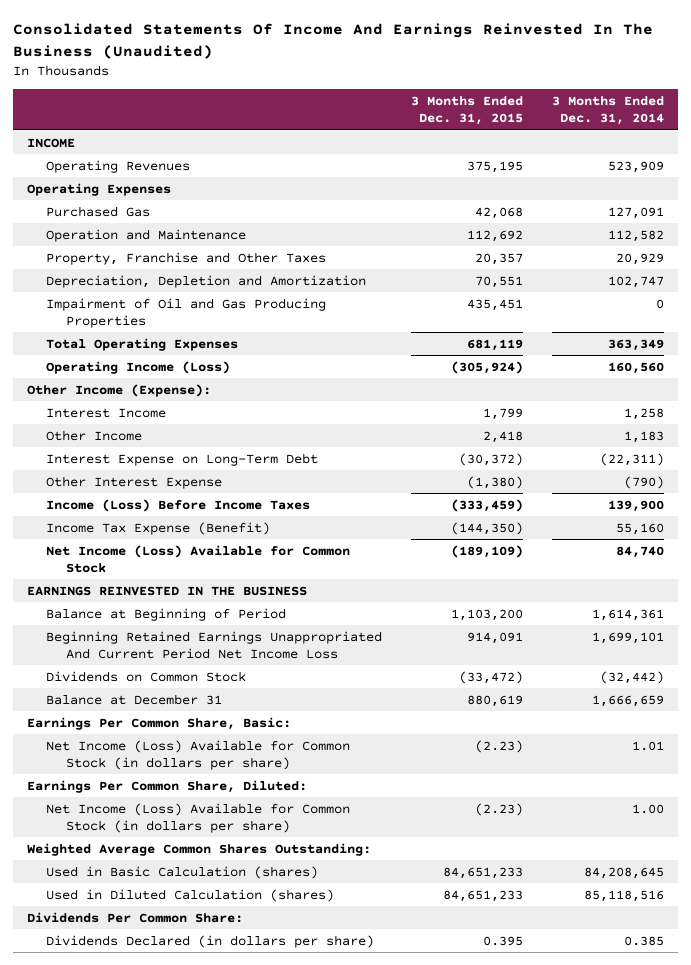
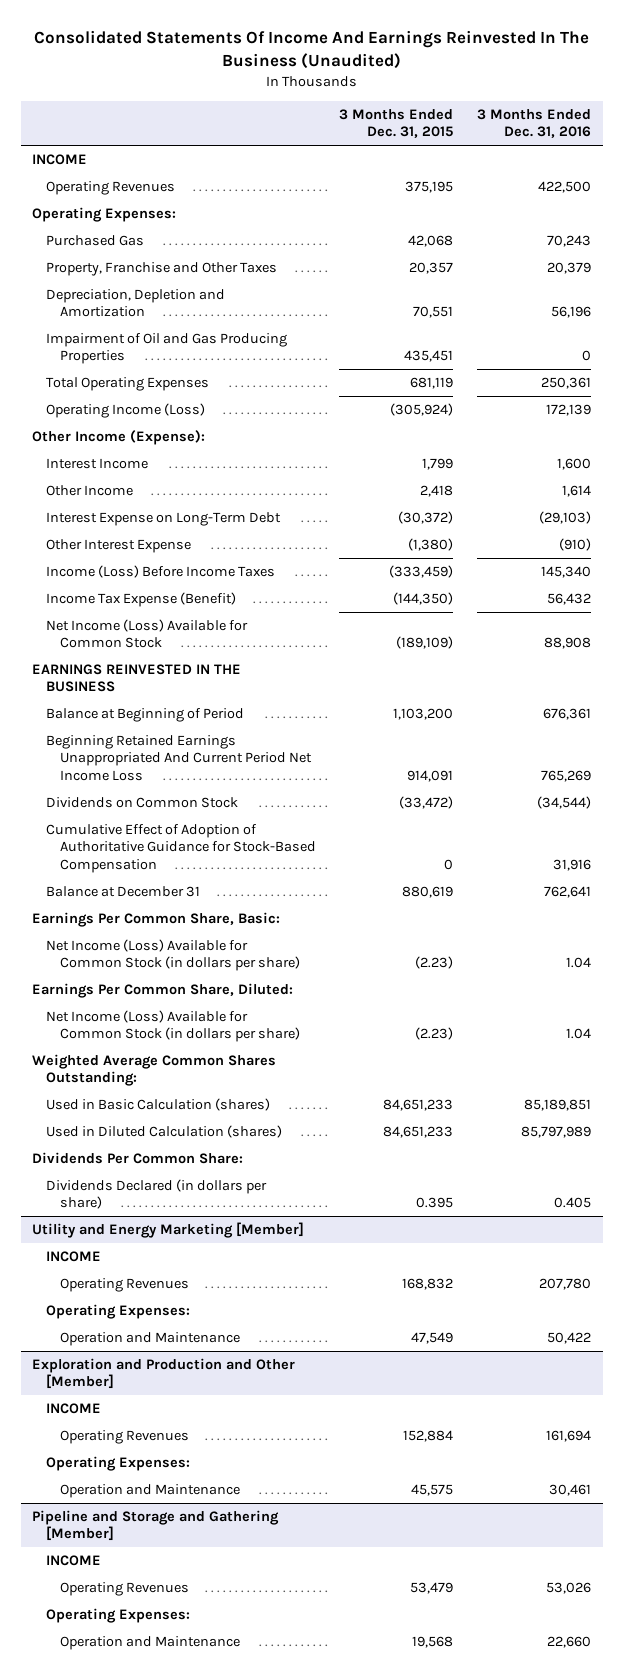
[551,96,664,126] 3 Months Ended Dec. 31, 2014 -> none
none -> [476,108,591,139] 3 Months Ended Dec. 31, 2016
[26,182,171,196] Operating Expenses -> [32,207,177,223] Operating Expenses:
[46,228,247,242] Operation and Maintenance -> none
none -> [46,824,316,873] Cumulative Effect of Adoption of Authoritative Guidance for Stock-Based Compensation
none -> [32,1222,305,1239] Utility and Energy Marketing [Member]
none -> [46,1251,102,1263] INCOME
none -> [59,1278,189,1293] Operating Revenues
none -> [46,1304,191,1320] Operating Expenses:
none -> [59,1332,240,1347] Operation and Maintenance
none -> [32,1358,296,1390] Exploration and Production and Other [Member]
none -> [46,1403,102,1415] INCOME
none -> [59,1430,189,1445] Operating Revenues
none -> [46,1456,191,1472] Operating Expenses:
none -> [59,1484,240,1499] Operation and Maintenance
none -> [32,1510,280,1542] Pipeline and Storage and Gathering [Member]
none -> [46,1555,102,1567] INCOME
none -> [59,1582,189,1597] Operating Revenues
none -> [46,1608,191,1624] Operating Expenses:
none -> [59,1636,240,1651] Operation and Maintenance

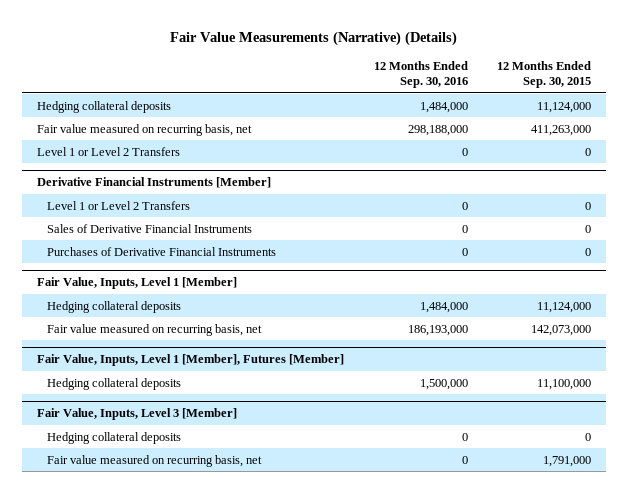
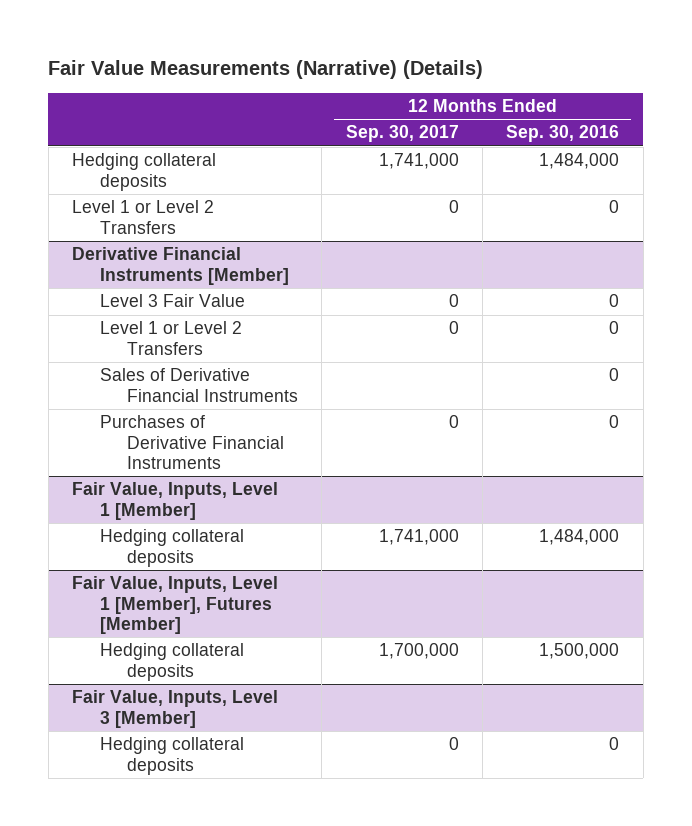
[497,60,592,89] 12 Months Ended Sep. 30, 2015 -> none
none -> [345,125,459,143] Sep. 30, 2017
[36,123,252,136] Fair value measured on recurring basis, net -> none
none -> [99,294,245,308] Level 3 Fair Value
[46,323,262,336] Fair value measured on recurring basis, net -> none
[46,454,262,467] Fair value measured on recurring basis, net -> none

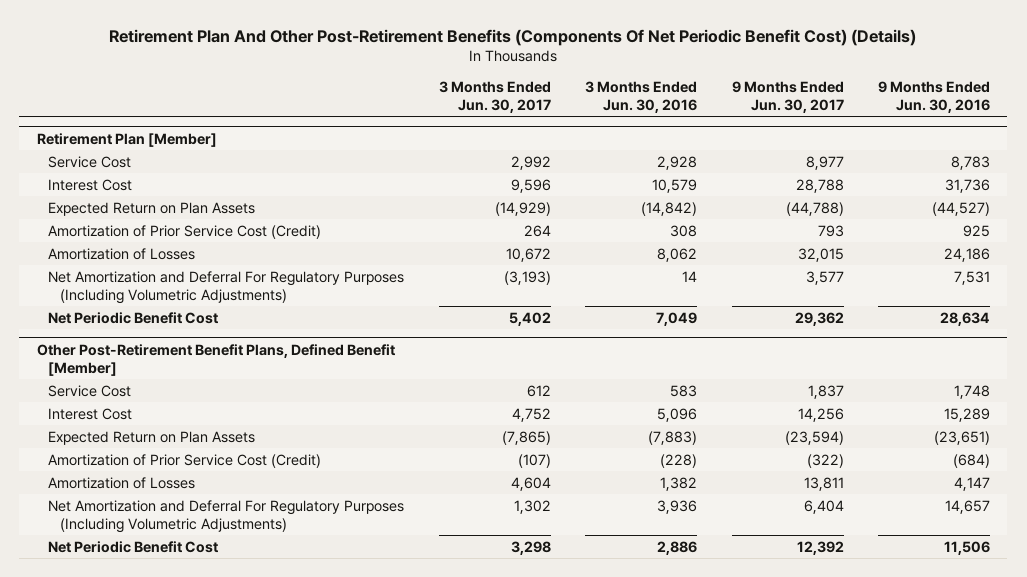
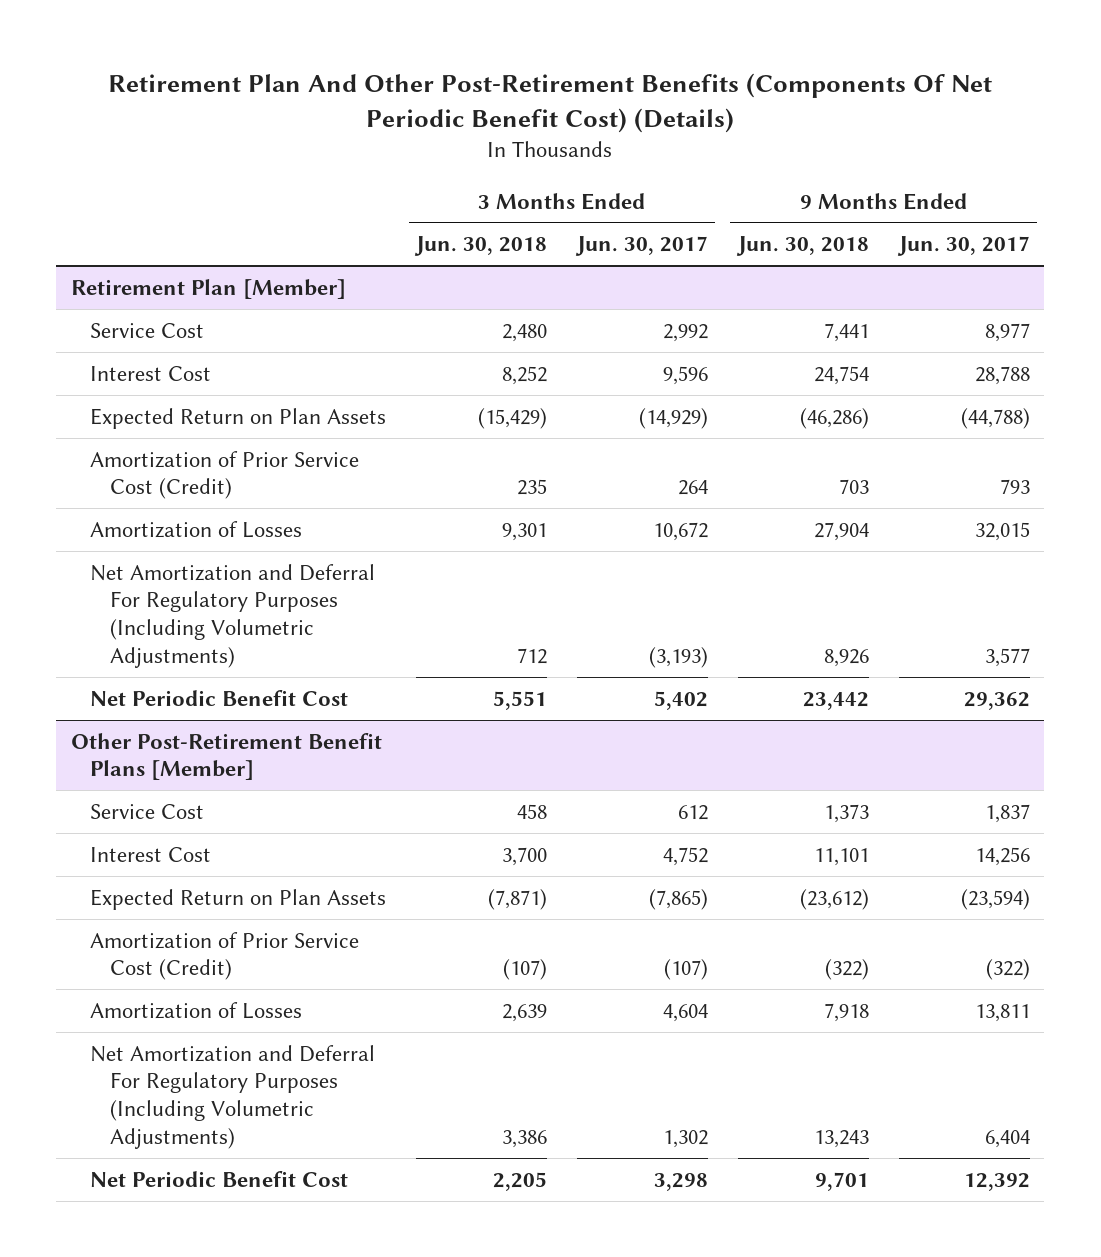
[585,81,698,114] 3 Months Ended Jun. 30, 2016 -> none
[878,81,991,114] 9 Months Ended Jun. 30, 2016 -> none
none -> [414,236,548,257] Jun. 30, 2018
none -> [735,236,869,257] Jun. 30, 2018
[36,343,395,376] Other Post-Retirement Benefit Plans, Defined Benefit [Member] -> [71,732,383,781] Other Post-Retirement Benefit Plans [Member]

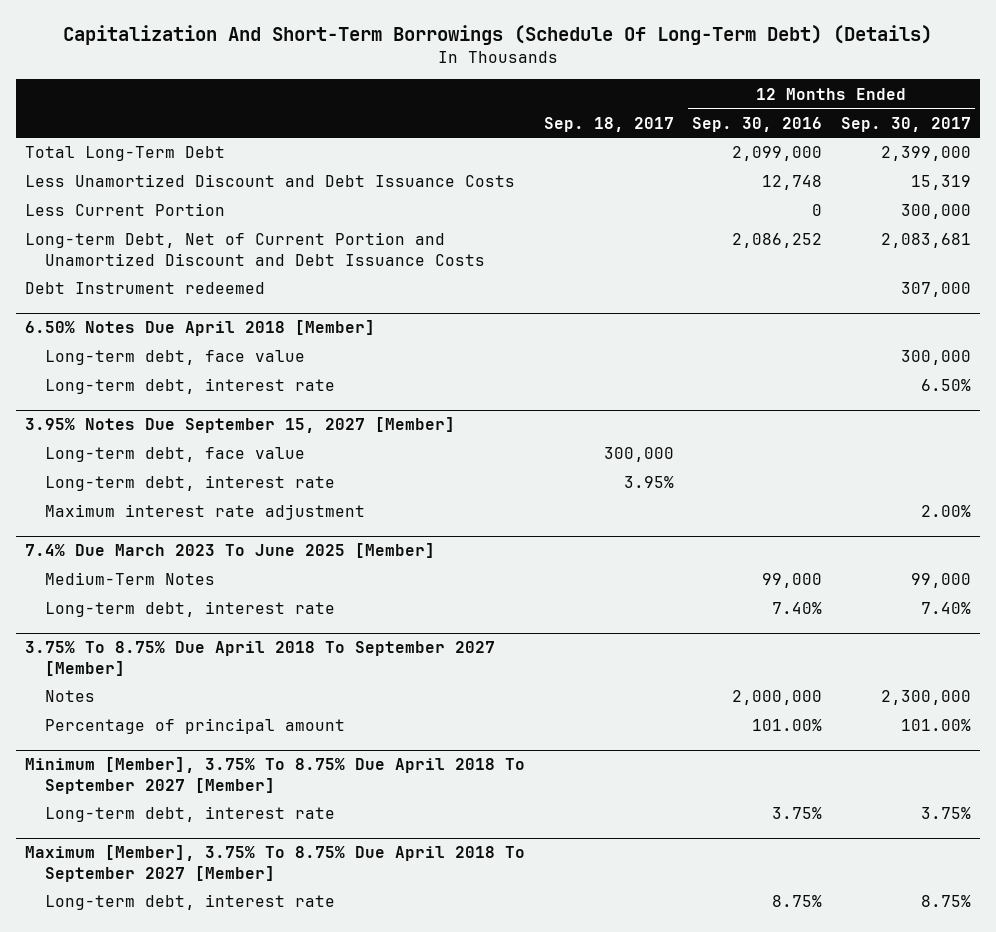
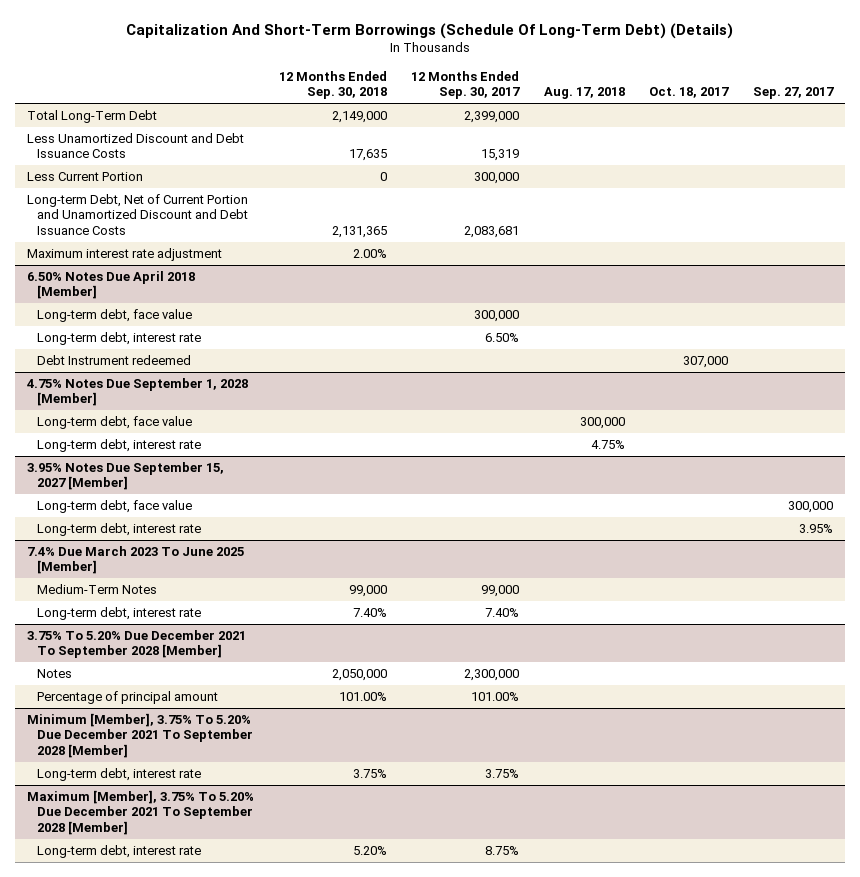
[543,116,674,132] Sep. 18, 2017 -> none
[692,116,823,132] Sep. 30, 2016 -> none
none -> [278,70,387,100] 12 Months Ended Sep. 30, 2018
none -> [543,87,625,100] Aug. 17, 2018
none -> [649,87,730,99] Oct. 18, 2017
none -> [752,87,834,100] Sep. 27, 2017
[25,282,266,295] Debt Instrument redeemed -> none
none -> [26,247,222,261] Maximum interest rate adjustment
none -> [36,354,191,365] Debt Instrument redeemed
none -> [26,377,248,407] 4.75% Notes Due September 1, 2028 [Member]
none -> [36,415,192,429] Long-term debt, face value
none -> [36,438,201,452] Long-term debt, interest rate
[44,504,365,521] Maximum interest rate adjustment -> none
[25,641,496,676] 3.75% To 8.75% Due April 2018 To September 2027 [Member] -> none
none -> [26,629,246,659] 3.75% To 5.20% Due December 2021 To September 2028 [Member]
[25,757,526,794] Minimum [Member], 3.75% To 8.75% Due April 2018 To September 2027 [Member] -> none
none -> [26,712,253,759] Minimum [Member], 3.75% To 5.20% Due December 2021 To September 2028 [Member]
[25,845,526,882] Maximum [Member], 3.75% To 8.75% Due April 2018 To September 2027 [Member] -> none
none -> [26,789,254,836] Maximum [Member], 3.75% To 5.20% Due December 2021 To September 2028 [Member]

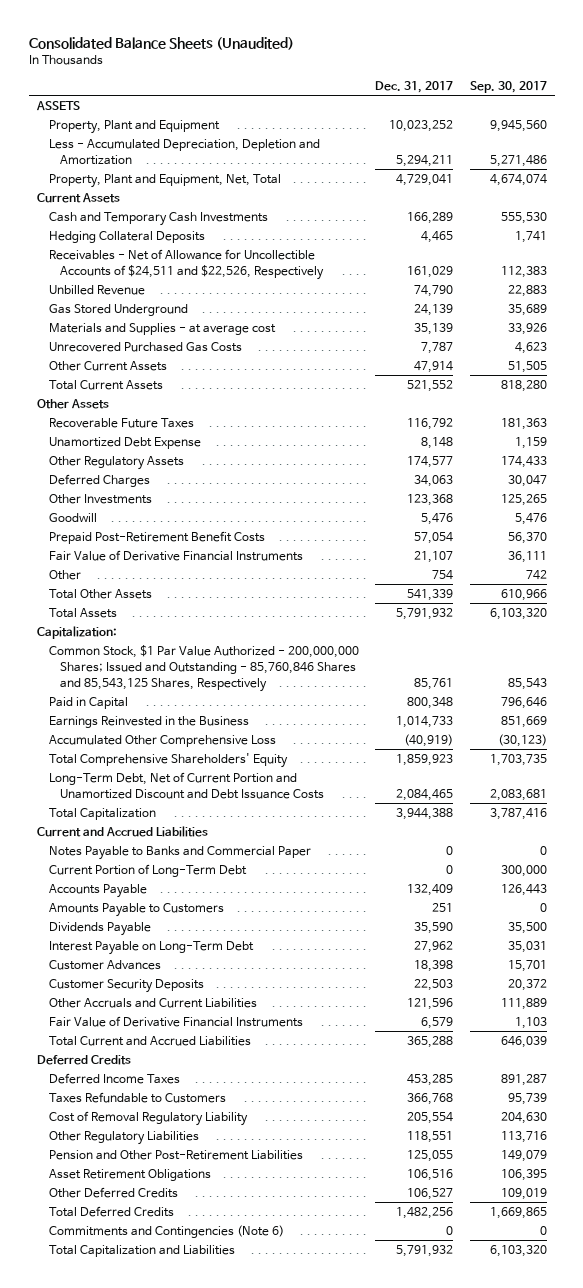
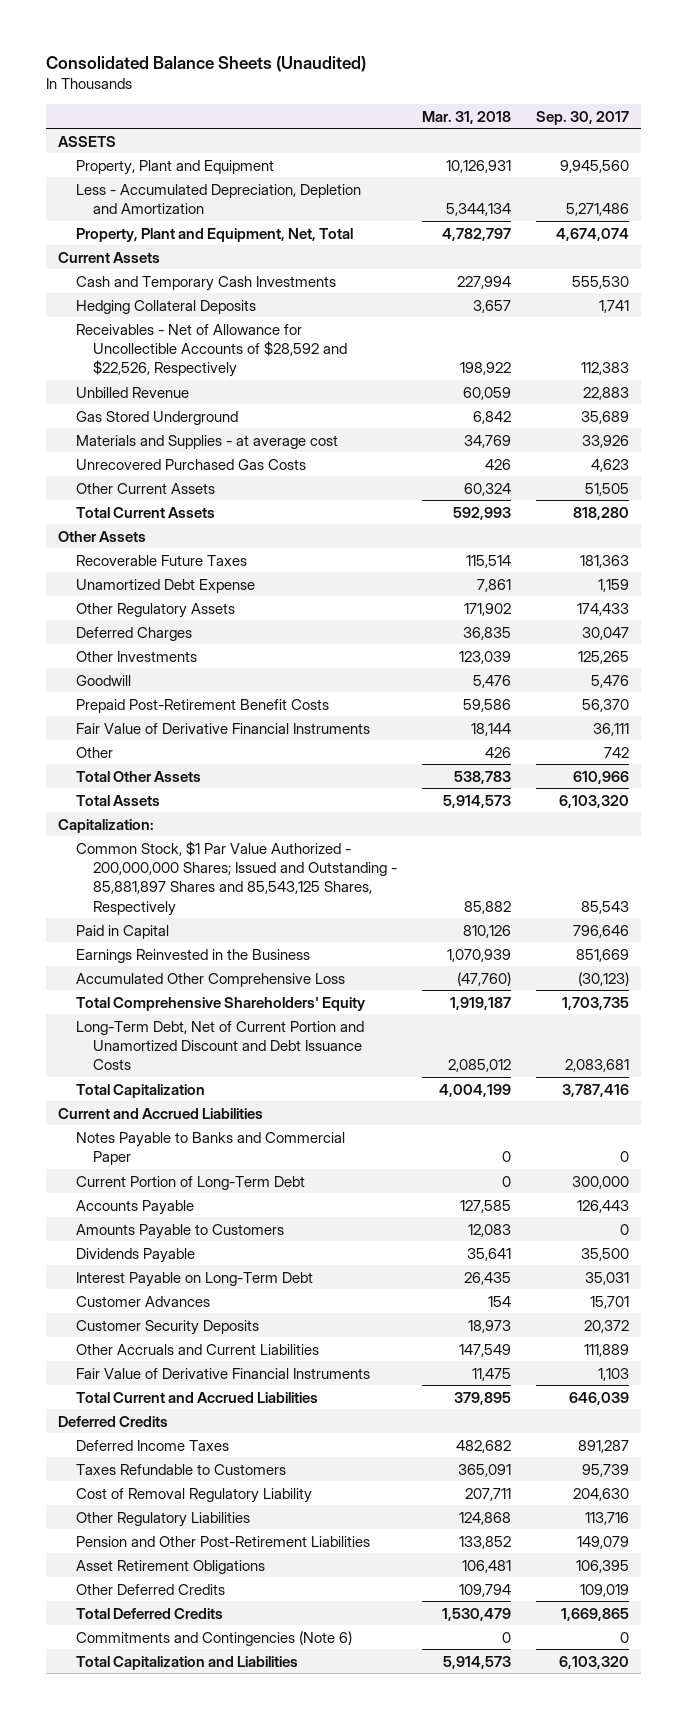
[375,81,454,94] Dec. 31, 2017 -> none
none -> [422,110,512,124] Mar. 31, 2018
[48,248,325,280] Receivables - Net of Allowance for Uncollectible Accounts of $24,511 and $22,526, Respectively -> [75,323,348,378] Receivables - Net of Allowance for Uncollectible Accounts of $28,592 and $22,526, Respectively
[48,644,359,692] Common Stock, $1 Par Value Authorized - 200,000,000 Shares; Issued and Outstanding - 85,760,846 Shares and 85,543,125 Shares, Respectively -> [75,840,398,916] Common Stock, $1 Par Value Authorized - 200,000,000 Shares; Issued and Outstanding - 85,881,897 Shares and 85,543,125 Shares, Respectively

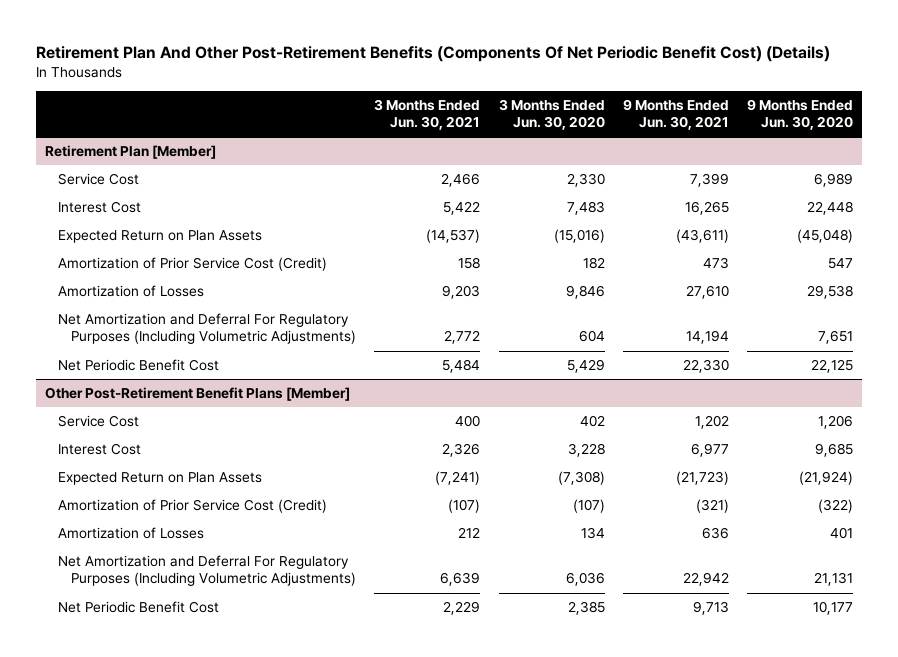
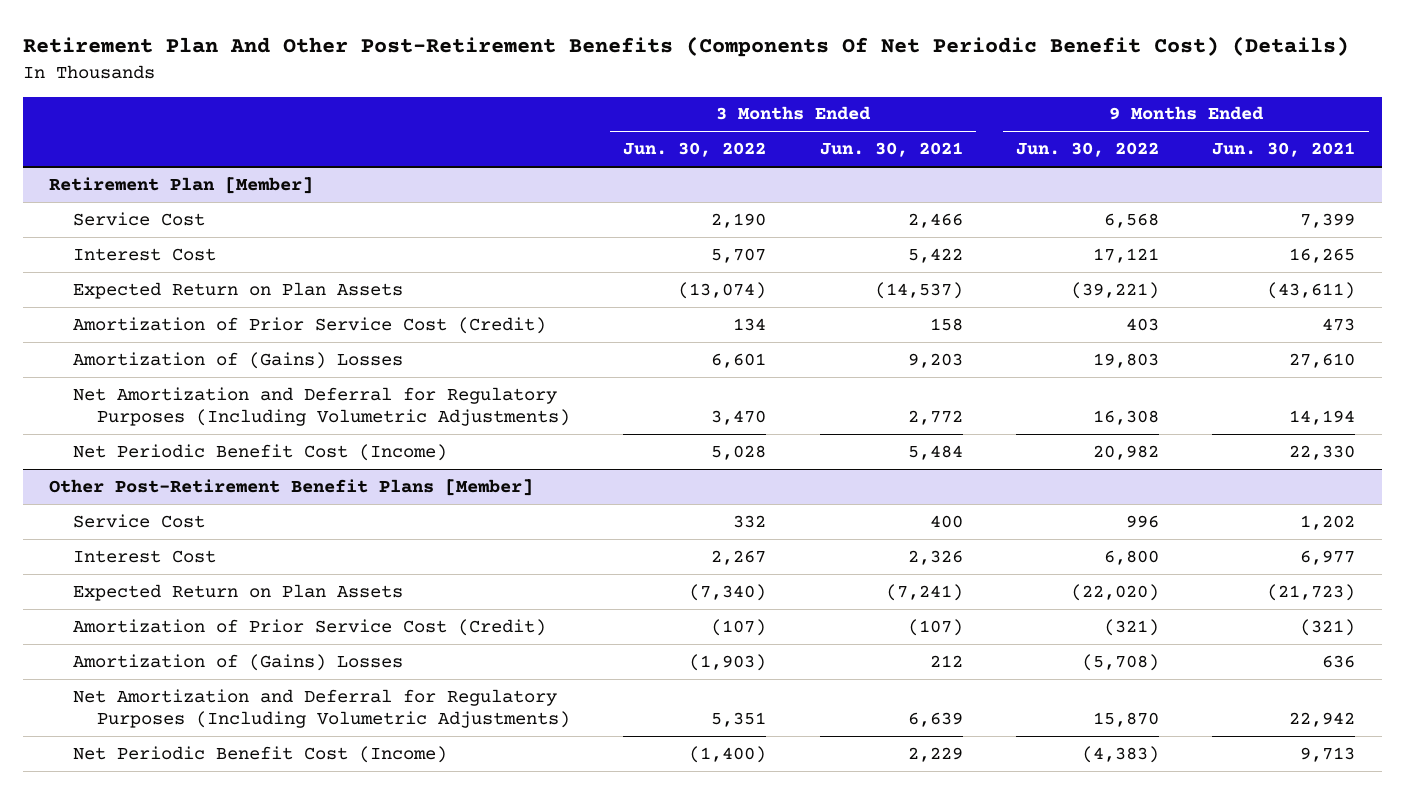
[498,98,605,130] 3 Months Ended Jun. 30, 2020 -> none
[747,98,854,130] 9 Months Ended Jun. 30, 2020 -> none
none -> [623,142,767,158] Jun. 30, 2022
none -> [1016,142,1160,158] Jun. 30, 2022
[57,285,204,298] Amortization of Losses -> [73,351,404,369] Amortization of (Gains) Losses
[57,313,357,345] Net Amortization and Deferral For Regulatory Purposes (Including Volumetric Adjustments) -> [73,386,571,426] Net Amortization and Deferral for Regulatory Purposes (Including Volumetric Adjustments)
[57,359,219,372] Net Periodic Benefit Cost -> [73,443,448,461] Net Periodic Benefit Cost (Income)
[57,527,204,540] Amortization of Losses -> [73,653,404,671] Amortization of (Gains) Losses
[57,555,357,587] Net Amortization and Deferral For Regulatory Purposes (Including Volumetric Adjustments) -> [73,688,571,728] Net Amortization and Deferral for Regulatory Purposes (Including Volumetric Adjustments)
[57,601,219,614] Net Periodic Benefit Cost -> [73,745,448,763] Net Periodic Benefit Cost (Income)

